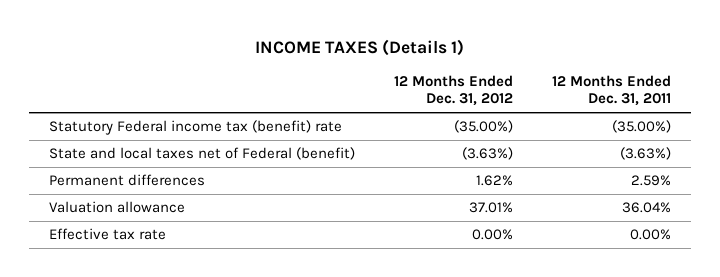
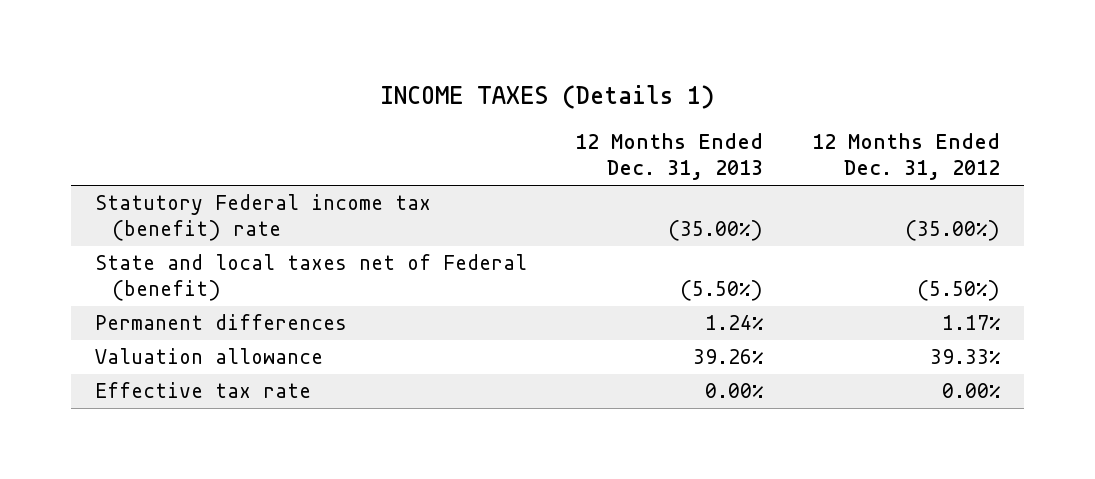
[552,74,672,107] 12 Months Ended Dec. 31, 2011 -> none
none -> [575,133,764,181] 12 Months Ended Dec. 31, 2013
[462,147,514,161] (3.63%) -> [916,280,1000,302] (5.50%)
[476,175,514,187] 1.62% -> [941,315,1001,331] 1.17%
[469,202,514,214] 37.01% -> [929,349,1001,365] 39.33%

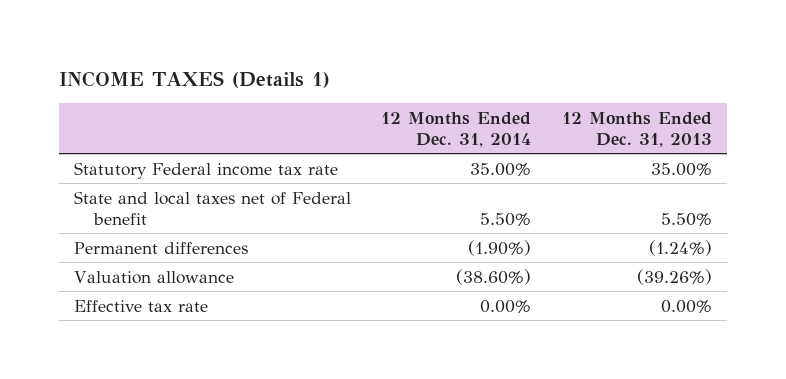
[811,133,1000,181] 12 Months Ended Dec. 31, 2012 -> none
none -> [381,112,532,148] 12 Months Ended Dec. 31, 2014
[95,194,432,242] Statutory Federal income tax (benefit) rate -> [73,161,338,179] Statutory Federal income tax rate
[668,220,764,242] (35.00%) -> [650,162,712,176] 35.00%
[95,254,528,302] State and local taxes net of Federal (benefit) -> [73,190,351,225] State and local taxes net of Federal benefit
[680,280,764,302] (5.50%) -> [660,212,712,226] 5.50%
[705,315,765,331] 1.24% -> [648,239,712,256] (1.24%)
[693,349,765,365] 39.26% -> [636,268,712,285] (39.26%)

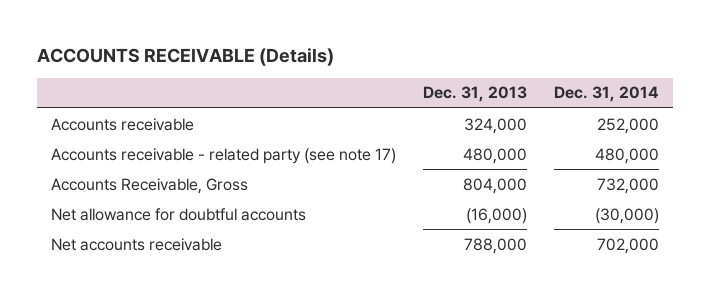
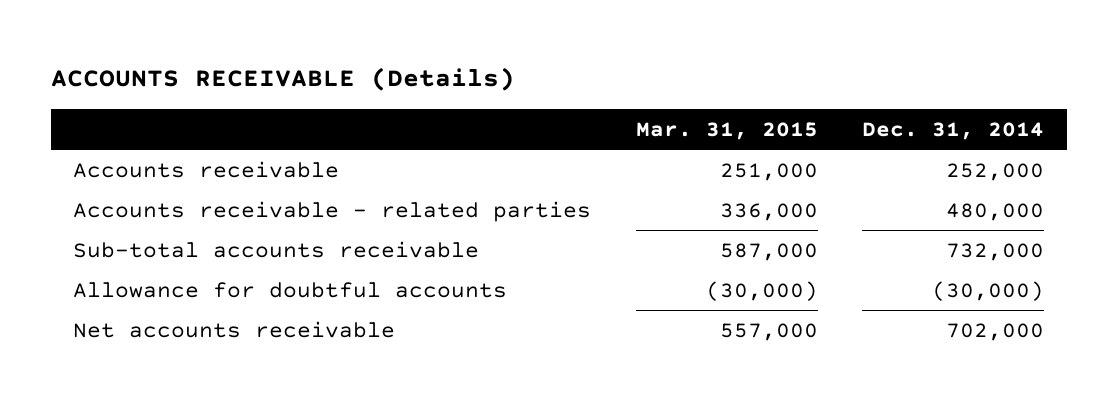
[422,86,527,103] Dec. 31, 2013 -> none
none -> [635,122,818,141] Mar. 31, 2015
[50,147,396,164] Accounts receivable - related party (see note 17) -> [72,200,591,222] Accounts receivable - related parties
[50,177,248,194] Accounts Receivable, Gross -> [72,240,479,258] Sub-total accounts receivable
[50,207,306,221] Net allowance for doubtful accounts -> [72,281,507,298] Allowance for doubtful accounts

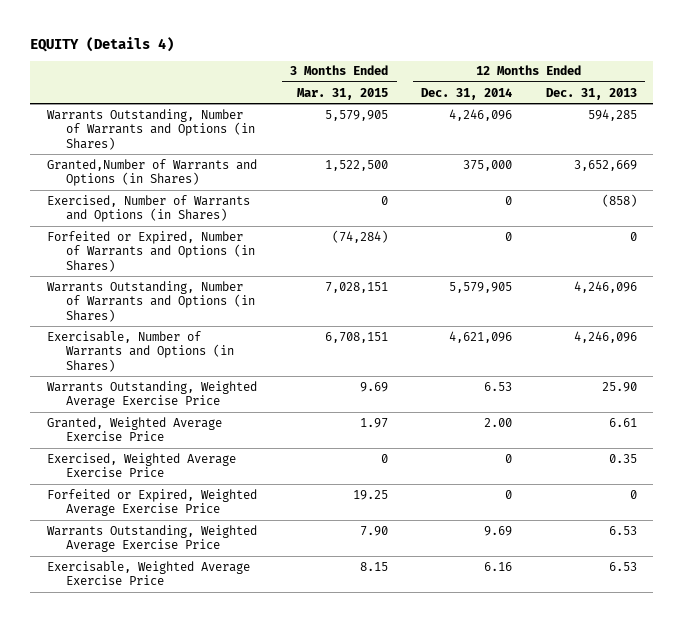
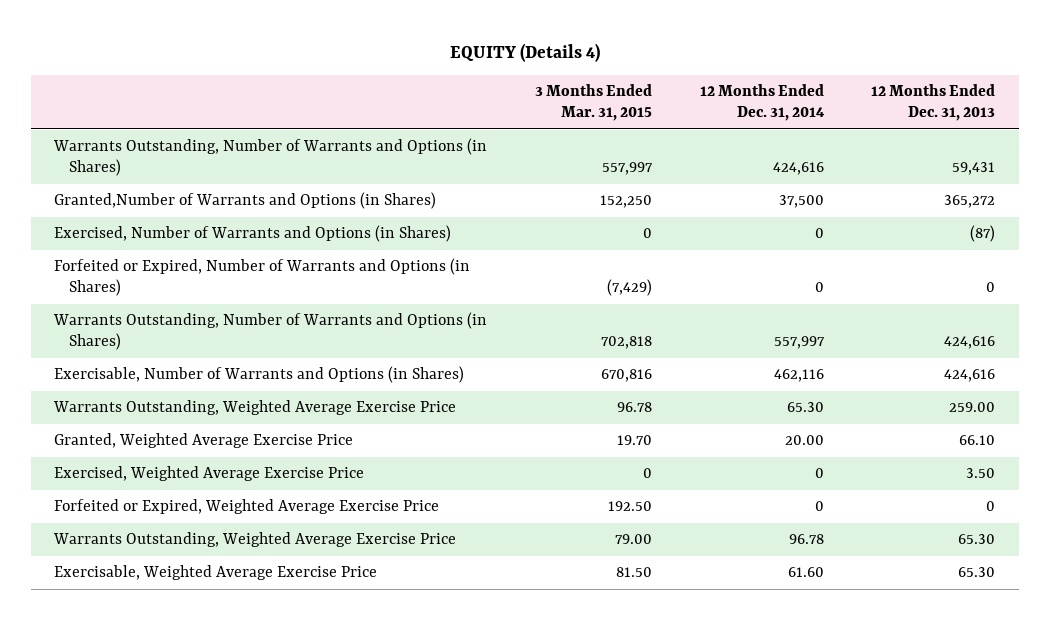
[325,109,389,121] 5,579,905 -> [601,162,653,176] 557,997
[449,108,513,121] 4,246,096 -> [772,162,824,176] 424,616
[587,108,637,121] 594,285 -> [952,162,996,176] 59,431
[325,159,389,171] 1,522,500 -> [599,195,652,209] 152,250
[463,159,513,171] 375,000 -> [778,195,824,209] 37,500
[573,159,637,171] 3,652,669 -> [944,195,996,209] 365,272
[601,193,637,207] (858) -> [970,225,996,243] (87)
[332,229,389,243] (74,284) -> [606,279,652,297] (7,429)
[325,281,389,293] 7,028,151 -> [600,336,652,350] 702,818
[449,281,513,293] 5,579,905 -> [773,336,825,350] 557,997
[573,280,637,293] 4,246,096 -> [944,336,996,350] 424,616
[325,331,389,343] 6,708,151 -> [600,369,652,383] 670,816
[449,330,513,343] 4,621,096 -> [773,369,824,383] 462,116
[573,330,637,343] 4,246,096 -> [944,369,996,383] 424,616
[360,381,389,392] 9.69 -> [616,402,652,413] 96.78
[484,381,513,391] 6.53 -> [786,402,824,413] 65.30
[601,381,637,392] 25.90 -> [949,402,996,413] 259.00
[360,417,389,428] 1.97 -> [616,435,652,446] 19.70
[484,417,513,427] 2.00 -> [784,435,824,446] 20.00
[608,417,637,427] 6.61 -> [959,435,996,446] 66.10
[608,453,637,463] 0.35 -> [966,468,996,479] 3.50
[353,489,389,500] 19.25 -> [607,501,652,512] 192.50
[360,525,389,536] 7.90 -> [614,534,652,545] 79.00
[484,525,513,536] 9.69 -> [788,534,824,545] 96.78
[608,525,637,535] 6.53 -> [958,534,996,545] 65.30
[360,561,389,571] 8.15 -> [615,567,652,578] 81.50
[484,561,513,571] 6.16 -> [787,567,824,578] 61.60
[608,561,637,571] 6.53 -> [958,567,996,578] 65.30

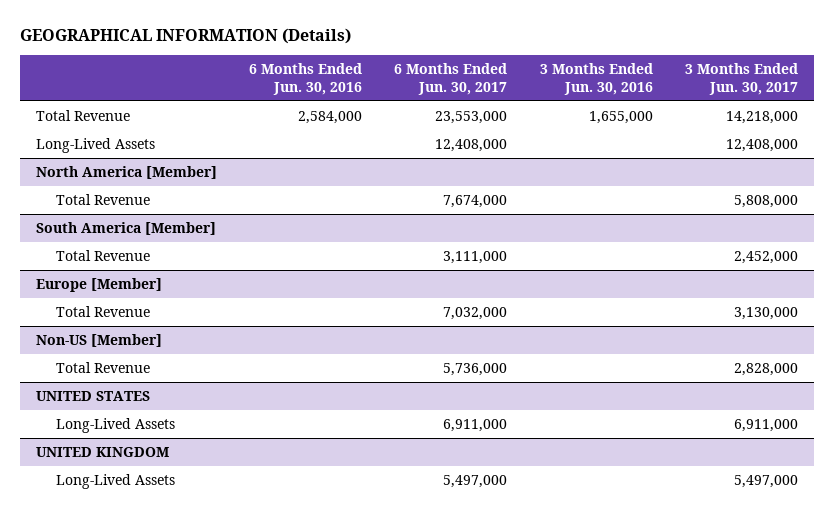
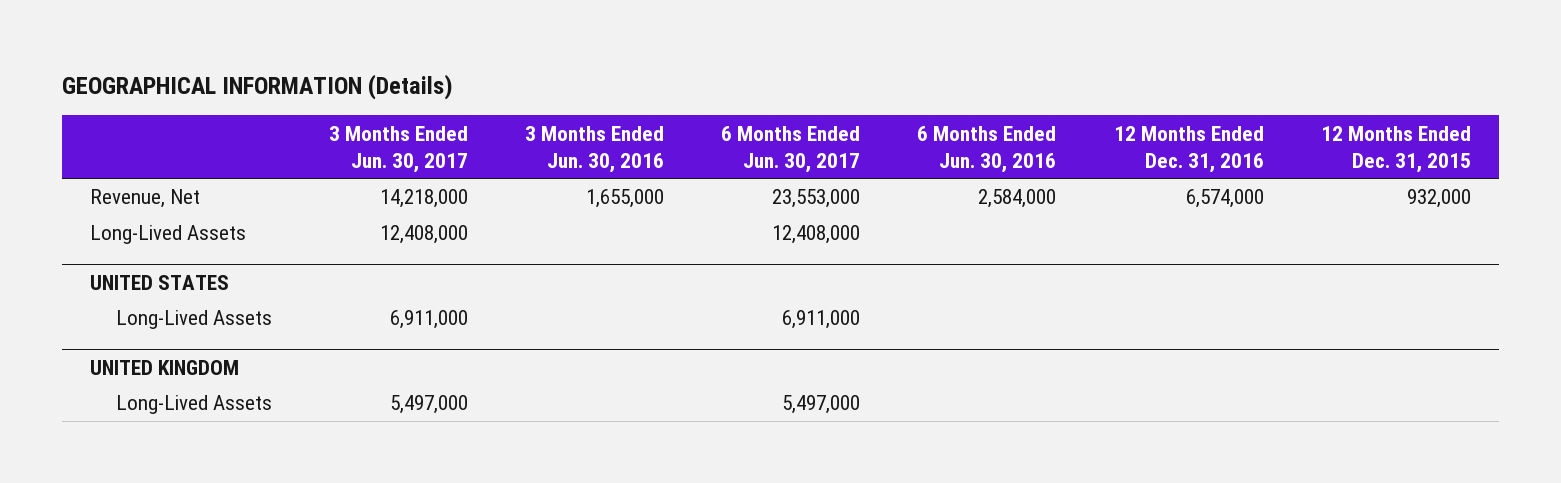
none -> [1113,125,1264,173] 12 Months Ended Dec. 31, 2016
none -> [1320,125,1471,173] 12 Months Ended Dec. 31, 2015
[35,110,130,122] Total Revenue -> [90,189,201,209] Revenue, Net
[35,166,217,180] North America [Member] -> none
[55,194,150,206] Total Revenue -> none
[35,222,216,236] South America [Member] -> none
[55,250,150,262] Total Revenue -> none
[35,278,162,293] Europe [Member] -> none
[55,306,150,318] Total Revenue -> none
[35,334,162,348] Non-US [Member] -> none
[55,362,150,374] Total Revenue -> none

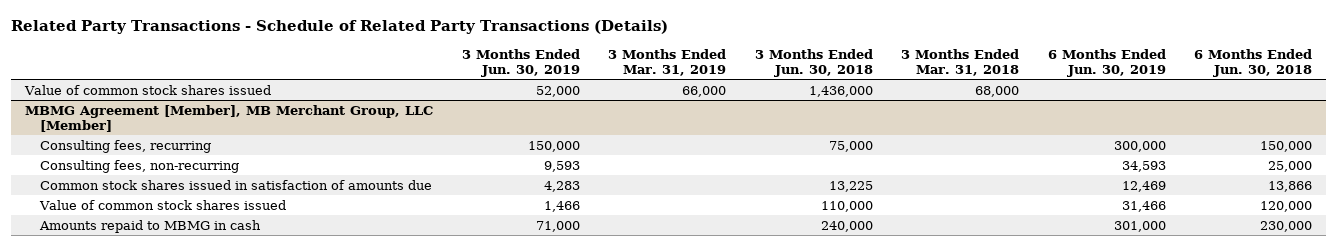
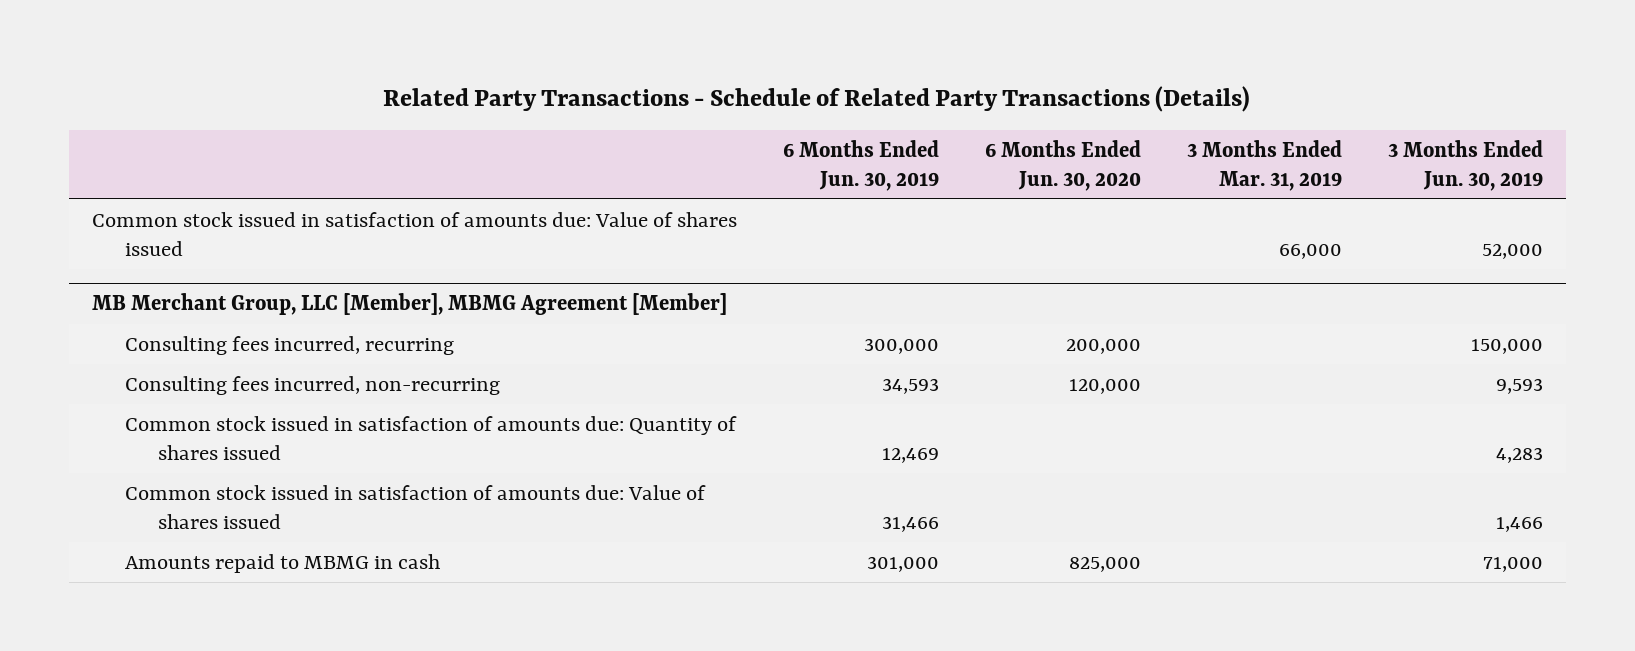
[754,48,873,78] 3 Months Ended Jun. 30, 2018 -> none
[901,48,1020,77] 3 Months Ended Mar. 31, 2018 -> none
[1193,48,1312,78] 6 Months Ended Jun. 30, 2018 -> none
none -> [984,139,1141,191] 6 Months Ended Jun. 30, 2020
[24,84,272,95] Value of common stock shares issued -> [91,211,737,256] Common stock issued in satisfaction of amounts due: Value of shares issued
[25,104,434,132] MBMG Agreement [Member], MB Merchant Group, LLC [Member] -> [91,293,727,316] MB Merchant Group, LLC [Member], MBMG Agreement [Member]
[39,139,211,153] Consulting fees, recurring -> [124,335,454,355] Consulting fees incurred, recurring
[39,159,239,173] Consulting fees, non-recurring -> [124,375,500,395] Consulting fees incurred, non-recurring
[39,179,432,190] Common stock shares issued in satisfaction of amounts due -> [124,415,737,460] Common stock issued in satisfaction of amounts due: Quantity of shares issued
[38,199,286,210] Value of common stock shares issued -> [124,484,706,529] Common stock issued in satisfaction of amounts due: Value of shares issued

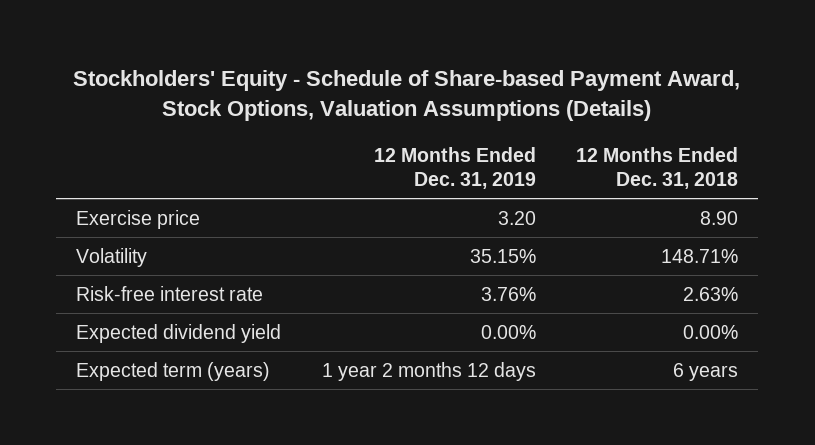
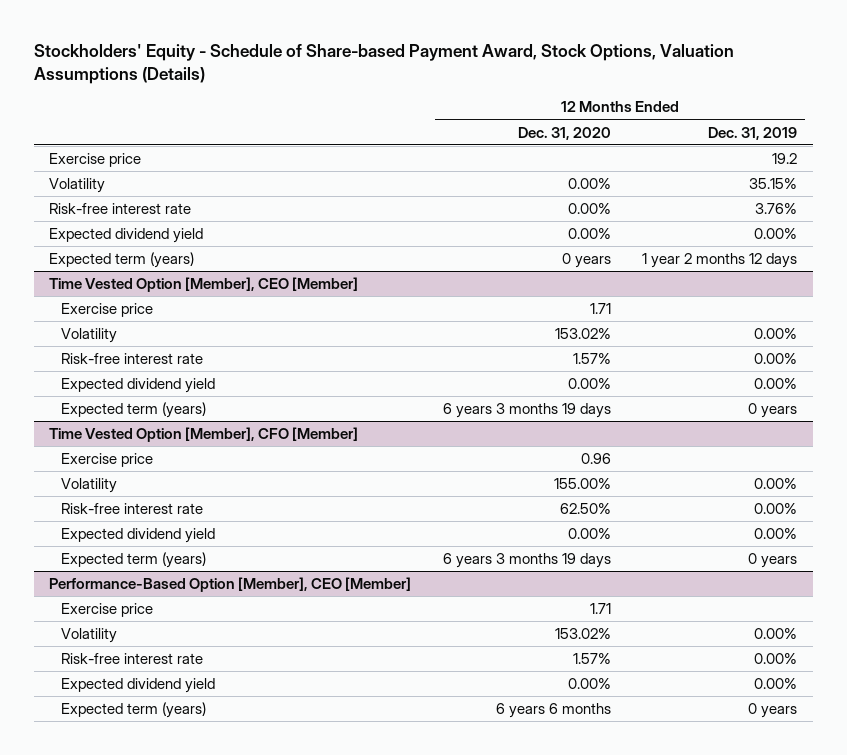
[576,146,739,189] 12 Months Ended Dec. 31, 2018 -> none
none -> [517,126,611,140] Dec. 31, 2020
[497,210,536,225] 3.20 -> [772,153,798,165] 19.2
none -> [49,277,359,293] Time Vested Option [Member], CEO [Member]
none -> [61,303,154,318] Exercise price
none -> [61,328,118,344] Volatility
none -> [61,353,204,365] Risk-free interest rate
none -> [61,378,216,394] Expected dividend yield
none -> [61,402,207,419] Expected term (years)
none -> [49,427,359,443] Time Vested Option [Member], CFO [Member]
none -> [61,453,154,468] Exercise price
none -> [61,478,118,494] Volatility
none -> [61,503,204,515] Risk-free interest rate
none -> [61,528,216,544] Expected dividend yield
none -> [61,552,207,569] Expected term (years)
none -> [49,577,412,593] Performance-Based Option [Member], CEO [Member]
none -> [61,603,154,618] Exercise price
none -> [61,628,118,644] Volatility
none -> [61,653,204,665] Risk-free interest rate
none -> [61,678,216,694] Expected dividend yield
none -> [61,702,207,719] Expected term (years)

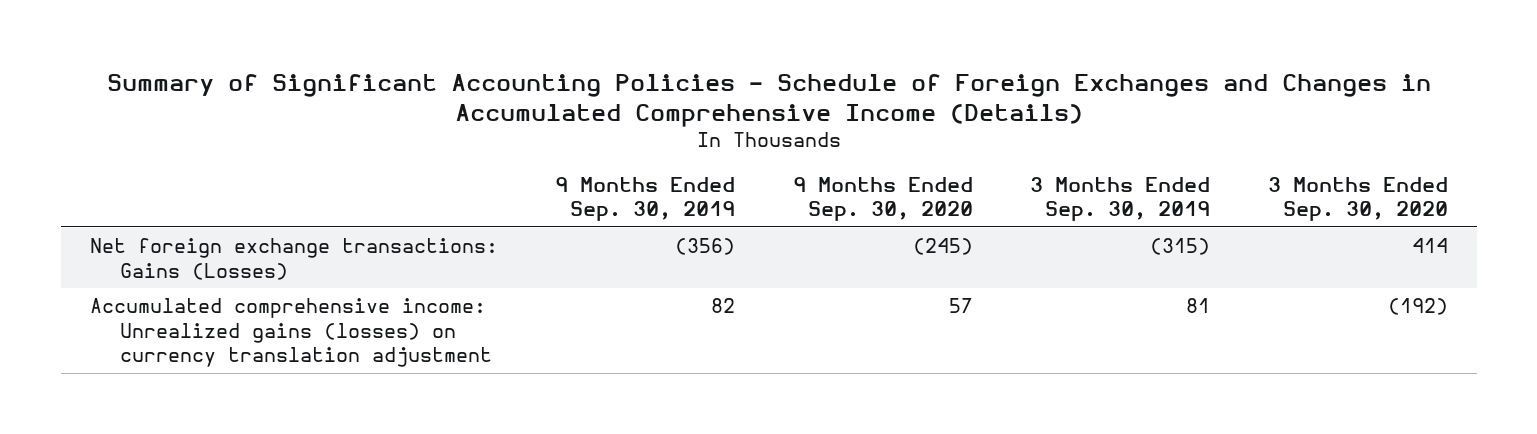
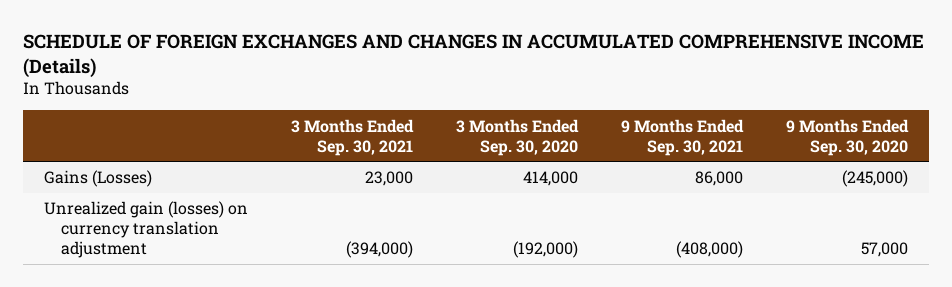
[106,74,1431,128] Summary of Significant Accounting Policies - Schedule of Foreign Exchanges and Changes in Accumulated Comprehensive Income (Details) -> [22,33,924,78] SCHEDULE OF FOREIGN EXCHANGES AND CHANGES IN ACCUMULATED COMPREHENSIVE INCOME (Details)
[555,176,736,222] 9 Months Ended Sep. 30, 2019 -> none
[1030,176,1211,222] 3 Months Ended Sep. 30, 2019 -> none
none -> [291,118,415,156] 3 Months Ended Sep. 30, 2021
none -> [620,118,744,156] 9 Months Ended Sep. 30, 2021
[89,238,498,280] Net foreign exchange transactions: Gains (Losses) -> [44,170,153,188] Gains (Losses)
[912,238,973,256] (245) -> [841,170,908,188] (245,000)
[1411,238,1448,254] 414 -> [522,171,578,187] 414,000
[89,298,493,368] Accumulated comprehensive income: Unrealized gains (losses) on currency translation adjustment -> [44,201,249,259] Unrealized gain (losses) on currency translation adjustment
[948,298,973,314] 57 -> [860,242,908,258] 57,000
[1387,298,1448,316] (192) -> [512,241,578,259] (192,000)

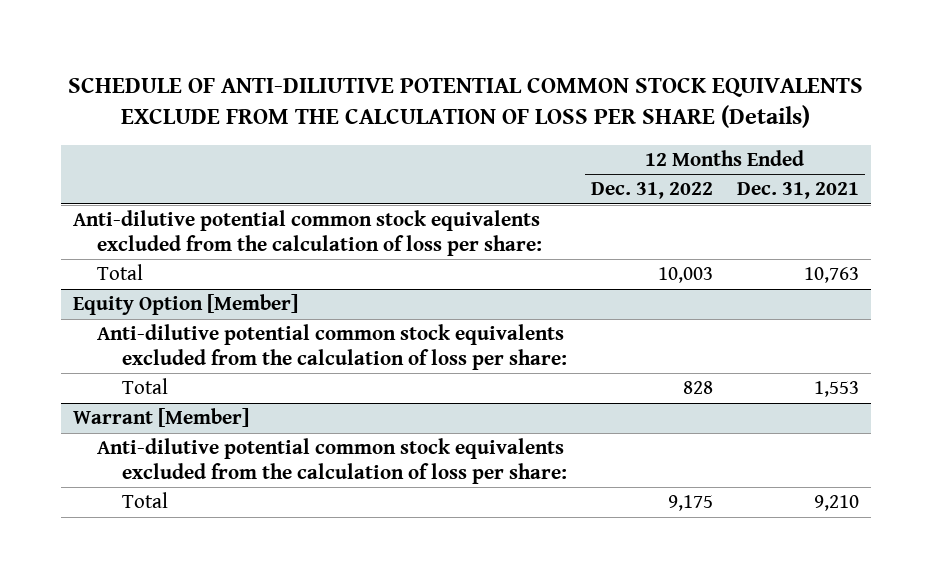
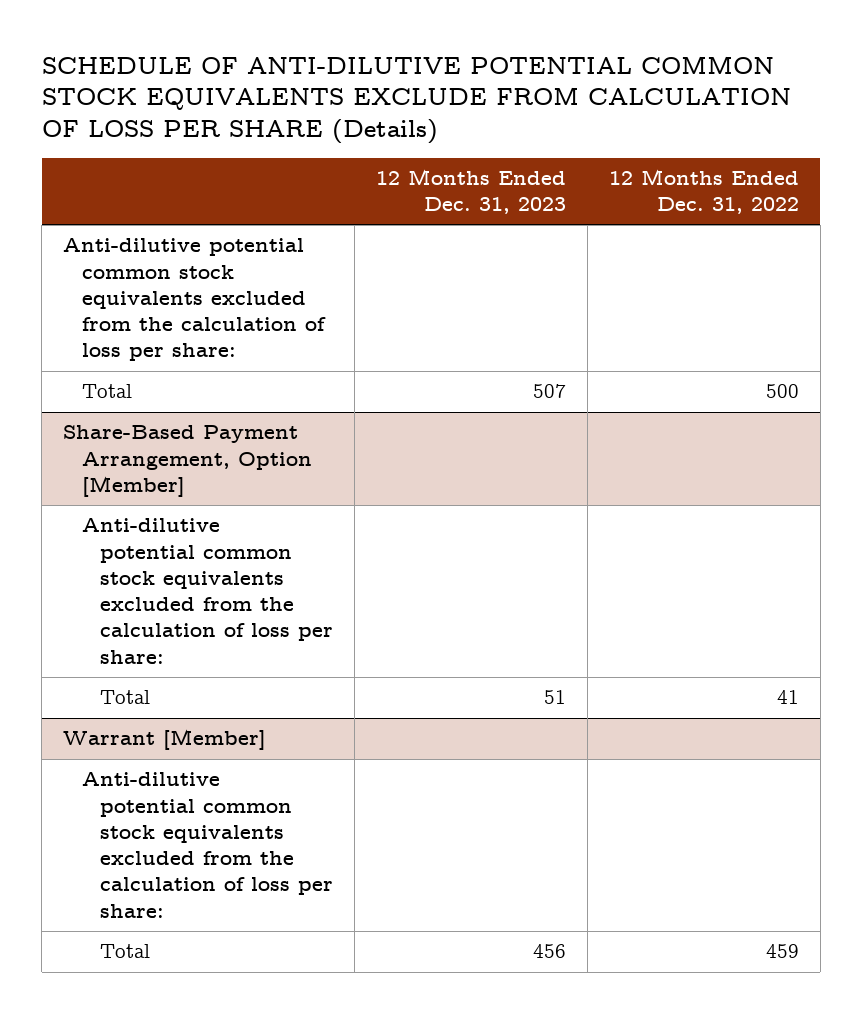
[68,77,864,129] SCHEDULE OF ANTI-DILIUTIVE POTENTIAL COMMON STOCK EQUIVALENTS EXCLUDE FROM THE CALCULATION OF LOSS PER SHARE (Details) -> [41,55,791,145] SCHEDULE OF ANTI-DILUTIVE POTENTIAL COMMON STOCK EQUIVALENTS EXCLUDE FROM CALCULATION OF LOSS PER SHARE (Details)
[736,182,859,200] Dec. 31, 2021 -> none
none -> [375,168,566,215] 12 Months Ended Dec. 31, 2023
[73,294,299,316] Equity Option [Member] -> none
[657,267,713,284] 10,003 -> [765,384,799,399] 500
none -> [63,425,312,497] Share-Based Payment Arrangement, Option [Member]
[682,381,713,395] 828 -> [776,690,799,705] 41
[667,495,713,512] 9,175 -> [765,944,799,959] 459

